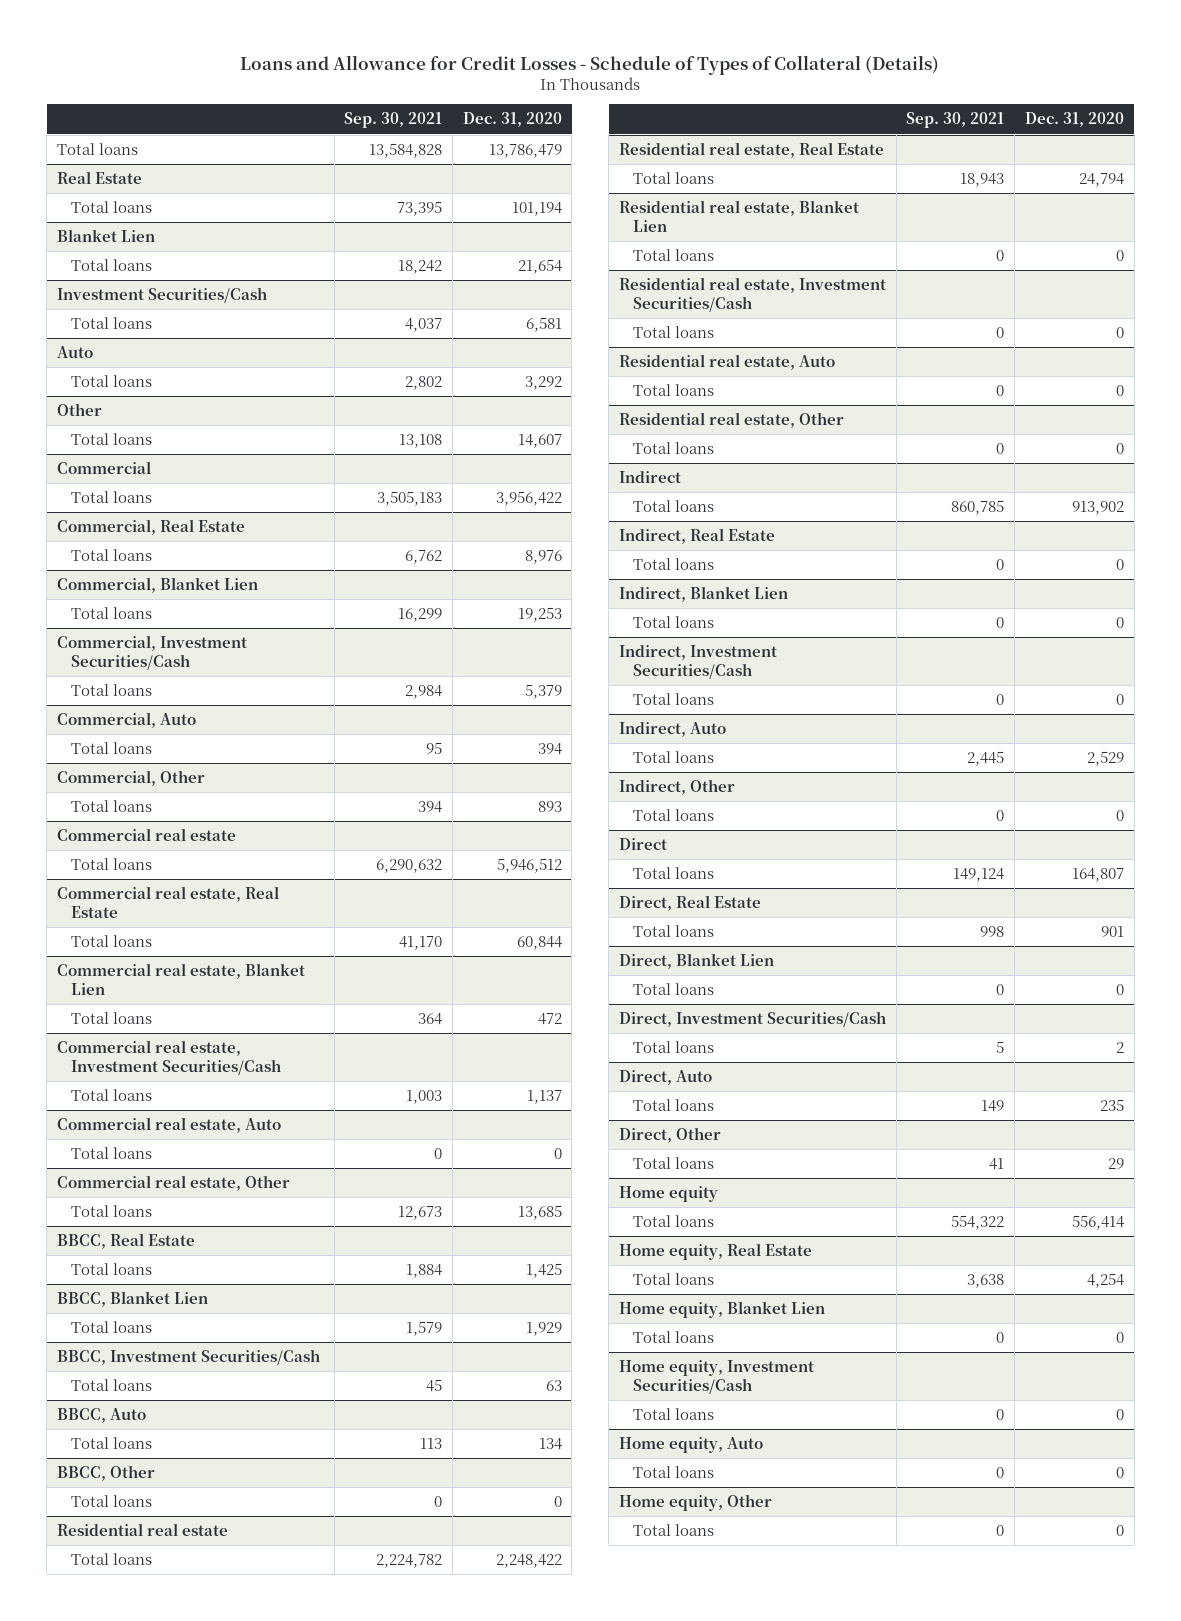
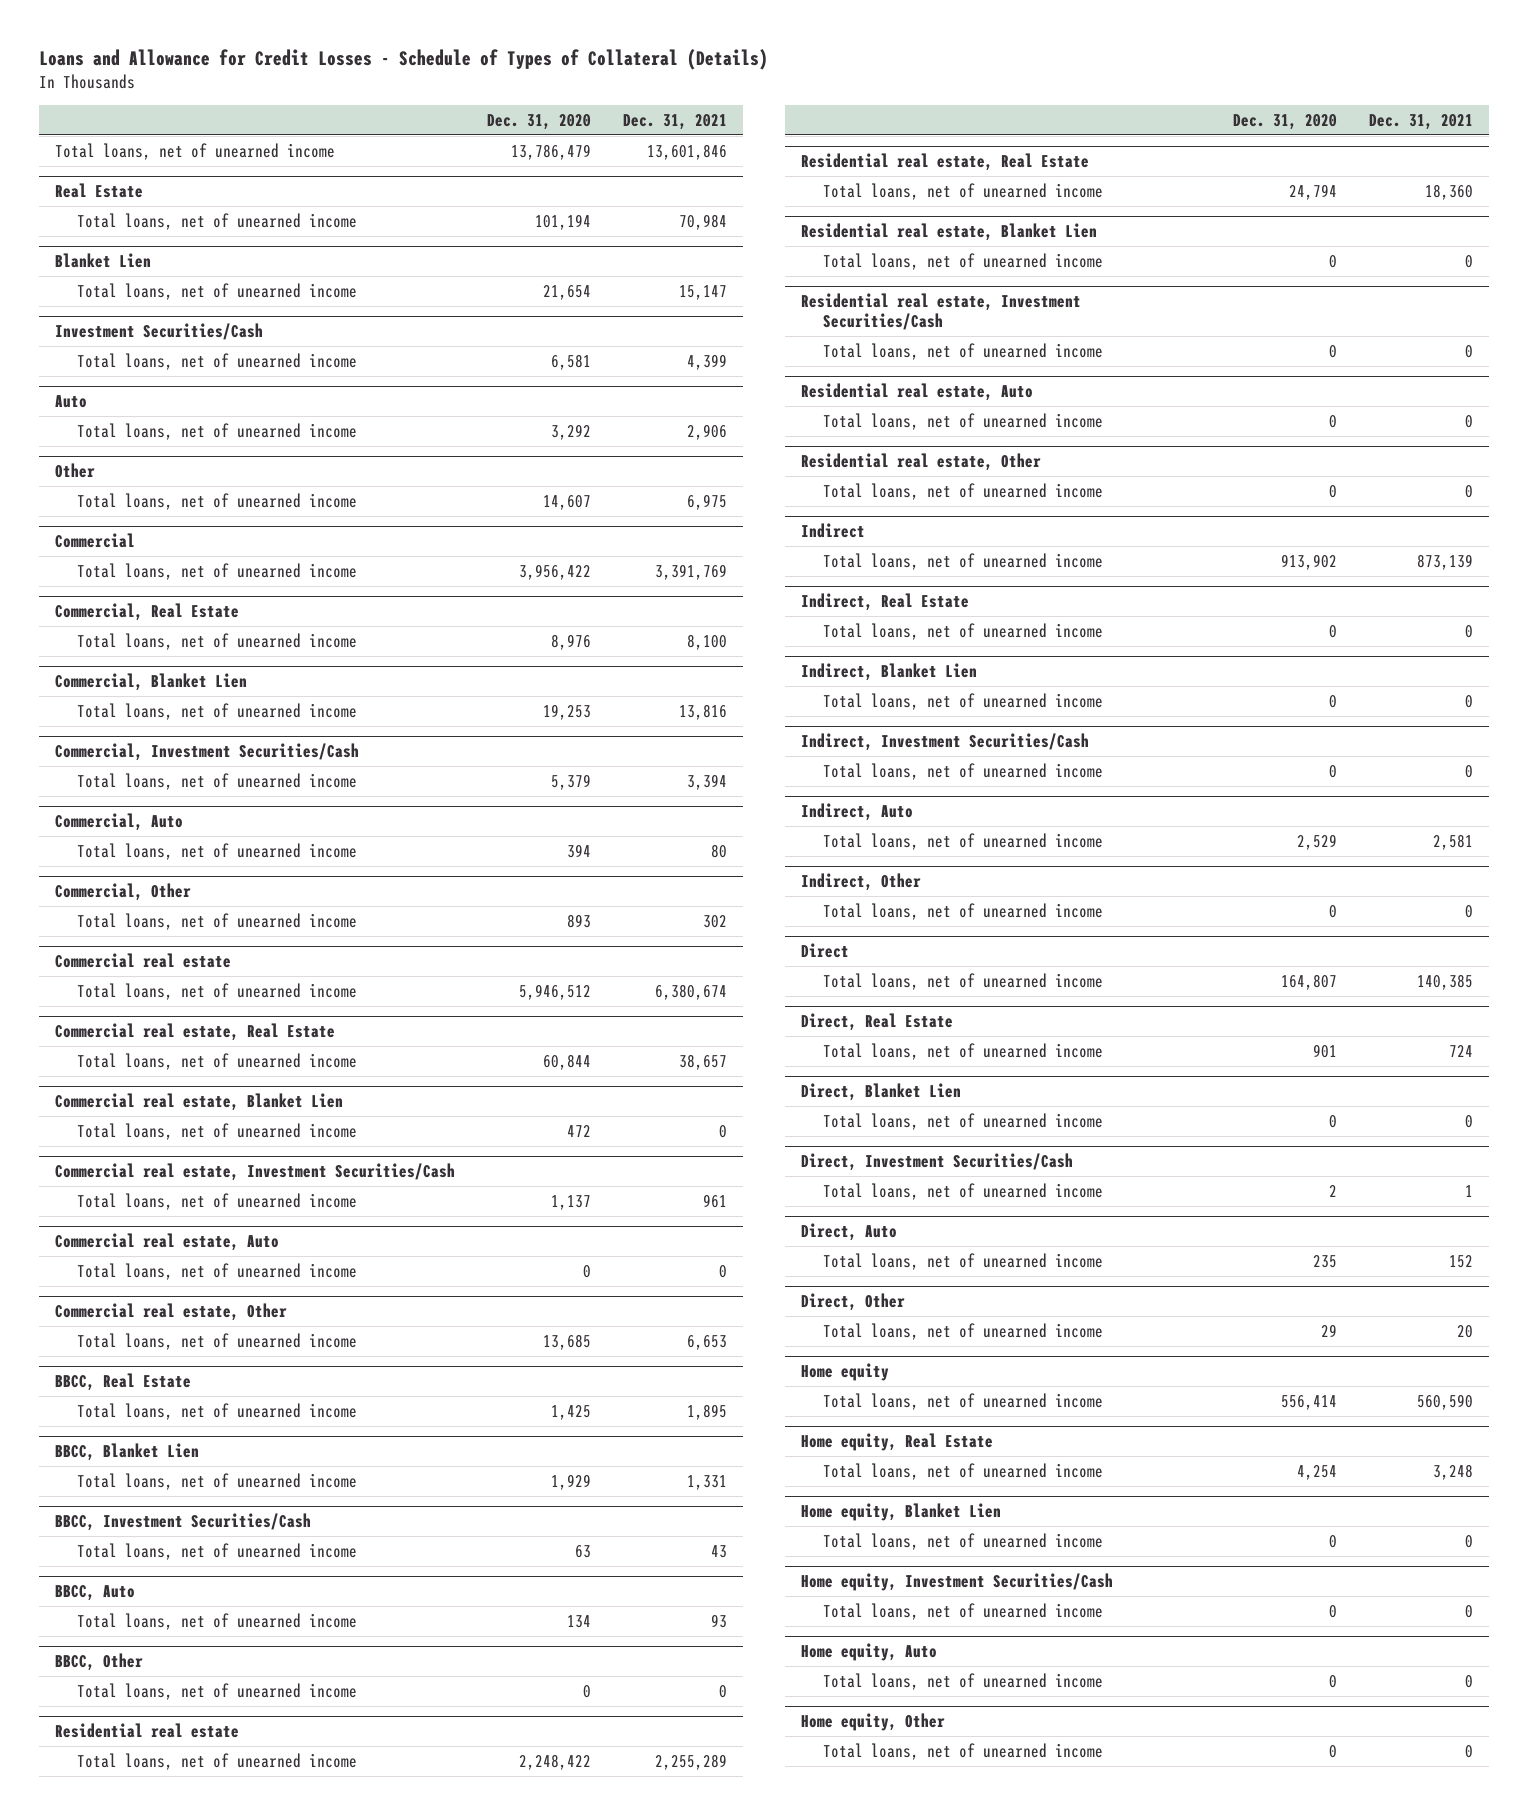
[344,112,443,129] Sep. 30, 2021 -> none
none -> [622,113,727,130] Dec. 31, 2021
[56,143,138,156] Total loans -> [54,142,335,160] Total loans, net of unearned income
[70,201,152,214] Total loans -> [76,212,357,230] Total loans, net of unearned income
[70,259,152,272] Total loans -> [76,282,357,300] Total loans, net of unearned income
[70,317,152,330] Total loans -> [76,352,357,370] Total loans, net of unearned income
[70,375,152,388] Total loans -> [76,422,357,440] Total loans, net of unearned income
[70,433,152,446] Total loans -> [76,492,357,510] Total loans, net of unearned income
[70,491,152,504] Total loans -> [76,562,357,580] Total loans, net of unearned income
[70,549,152,562] Total loans -> [76,632,357,650] Total loans, net of unearned income
[70,607,152,620] Total loans -> [76,702,357,720] Total loans, net of unearned income
[70,684,152,697] Total loans -> [76,772,357,790] Total loans, net of unearned income
[70,742,152,755] Total loans -> [76,842,357,860] Total loans, net of unearned income
[70,800,152,813] Total loans -> [76,912,357,930] Total loans, net of unearned income
[70,858,152,871] Total loans -> [76,982,357,1000] Total loans, net of unearned income
[70,935,152,948] Total loans -> [76,1052,357,1070] Total loans, net of unearned income
[70,1012,152,1025] Total loans -> [76,1122,357,1140] Total loans, net of unearned income
[70,1089,152,1102] Total loans -> [76,1192,357,1210] Total loans, net of unearned income
[70,1147,152,1160] Total loans -> [76,1262,357,1280] Total loans, net of unearned income
[70,1205,152,1218] Total loans -> [76,1332,357,1350] Total loans, net of unearned income
[70,1263,152,1276] Total loans -> [76,1402,357,1420] Total loans, net of unearned income
[70,1321,152,1334] Total loans -> [76,1472,357,1490] Total loans, net of unearned income
[70,1379,152,1392] Total loans -> [76,1542,357,1560] Total loans, net of unearned income
[70,1437,152,1450] Total loans -> [76,1612,357,1630] Total loans, net of unearned income
[70,1495,152,1508] Total loans -> [76,1682,357,1700] Total loans, net of unearned income
[70,1553,152,1566] Total loans -> [76,1752,357,1770] Total loans, net of unearned income
[632,172,714,185] Total loans -> [822,182,1103,200] Total loans, net of unearned income
[632,249,714,262] Total loans -> [822,252,1103,270] Total loans, net of unearned income
[632,326,714,339] Total loans -> [822,342,1103,360] Total loans, net of unearned income
[632,384,714,397] Total loans -> [822,412,1103,430] Total loans, net of unearned income
[632,442,714,455] Total loans -> [822,482,1103,500] Total loans, net of unearned income
[632,500,714,513] Total loans -> [822,552,1103,570] Total loans, net of unearned income
[632,558,714,571] Total loans -> [822,622,1103,640] Total loans, net of unearned income
[632,616,714,629] Total loans -> [822,692,1103,710] Total loans, net of unearned income
[632,693,714,706] Total loans -> [822,762,1103,780] Total loans, net of unearned income
[632,751,714,764] Total loans -> [822,832,1103,850] Total loans, net of unearned income
[632,809,714,822] Total loans -> [822,902,1103,920] Total loans, net of unearned income
[632,867,714,880] Total loans -> [822,972,1103,990] Total loans, net of unearned income
[632,925,714,938] Total loans -> [822,1042,1103,1060] Total loans, net of unearned income
[632,983,714,996] Total loans -> [822,1112,1103,1130] Total loans, net of unearned income
[632,1041,714,1054] Total loans -> [822,1182,1103,1200] Total loans, net of unearned income
[632,1099,714,1112] Total loans -> [822,1252,1103,1270] Total loans, net of unearned income
[632,1157,714,1170] Total loans -> [822,1322,1103,1340] Total loans, net of unearned income
[632,1215,714,1228] Total loans -> [822,1392,1103,1410] Total loans, net of unearned income
[632,1273,714,1286] Total loans -> [822,1462,1103,1480] Total loans, net of unearned income
[632,1331,714,1344] Total loans -> [822,1532,1103,1550] Total loans, net of unearned income
[632,1408,714,1421] Total loans -> [822,1602,1103,1620] Total loans, net of unearned income
[632,1466,714,1479] Total loans -> [822,1672,1103,1690] Total loans, net of unearned income
[632,1524,714,1537] Total loans -> [822,1742,1103,1760] Total loans, net of unearned income

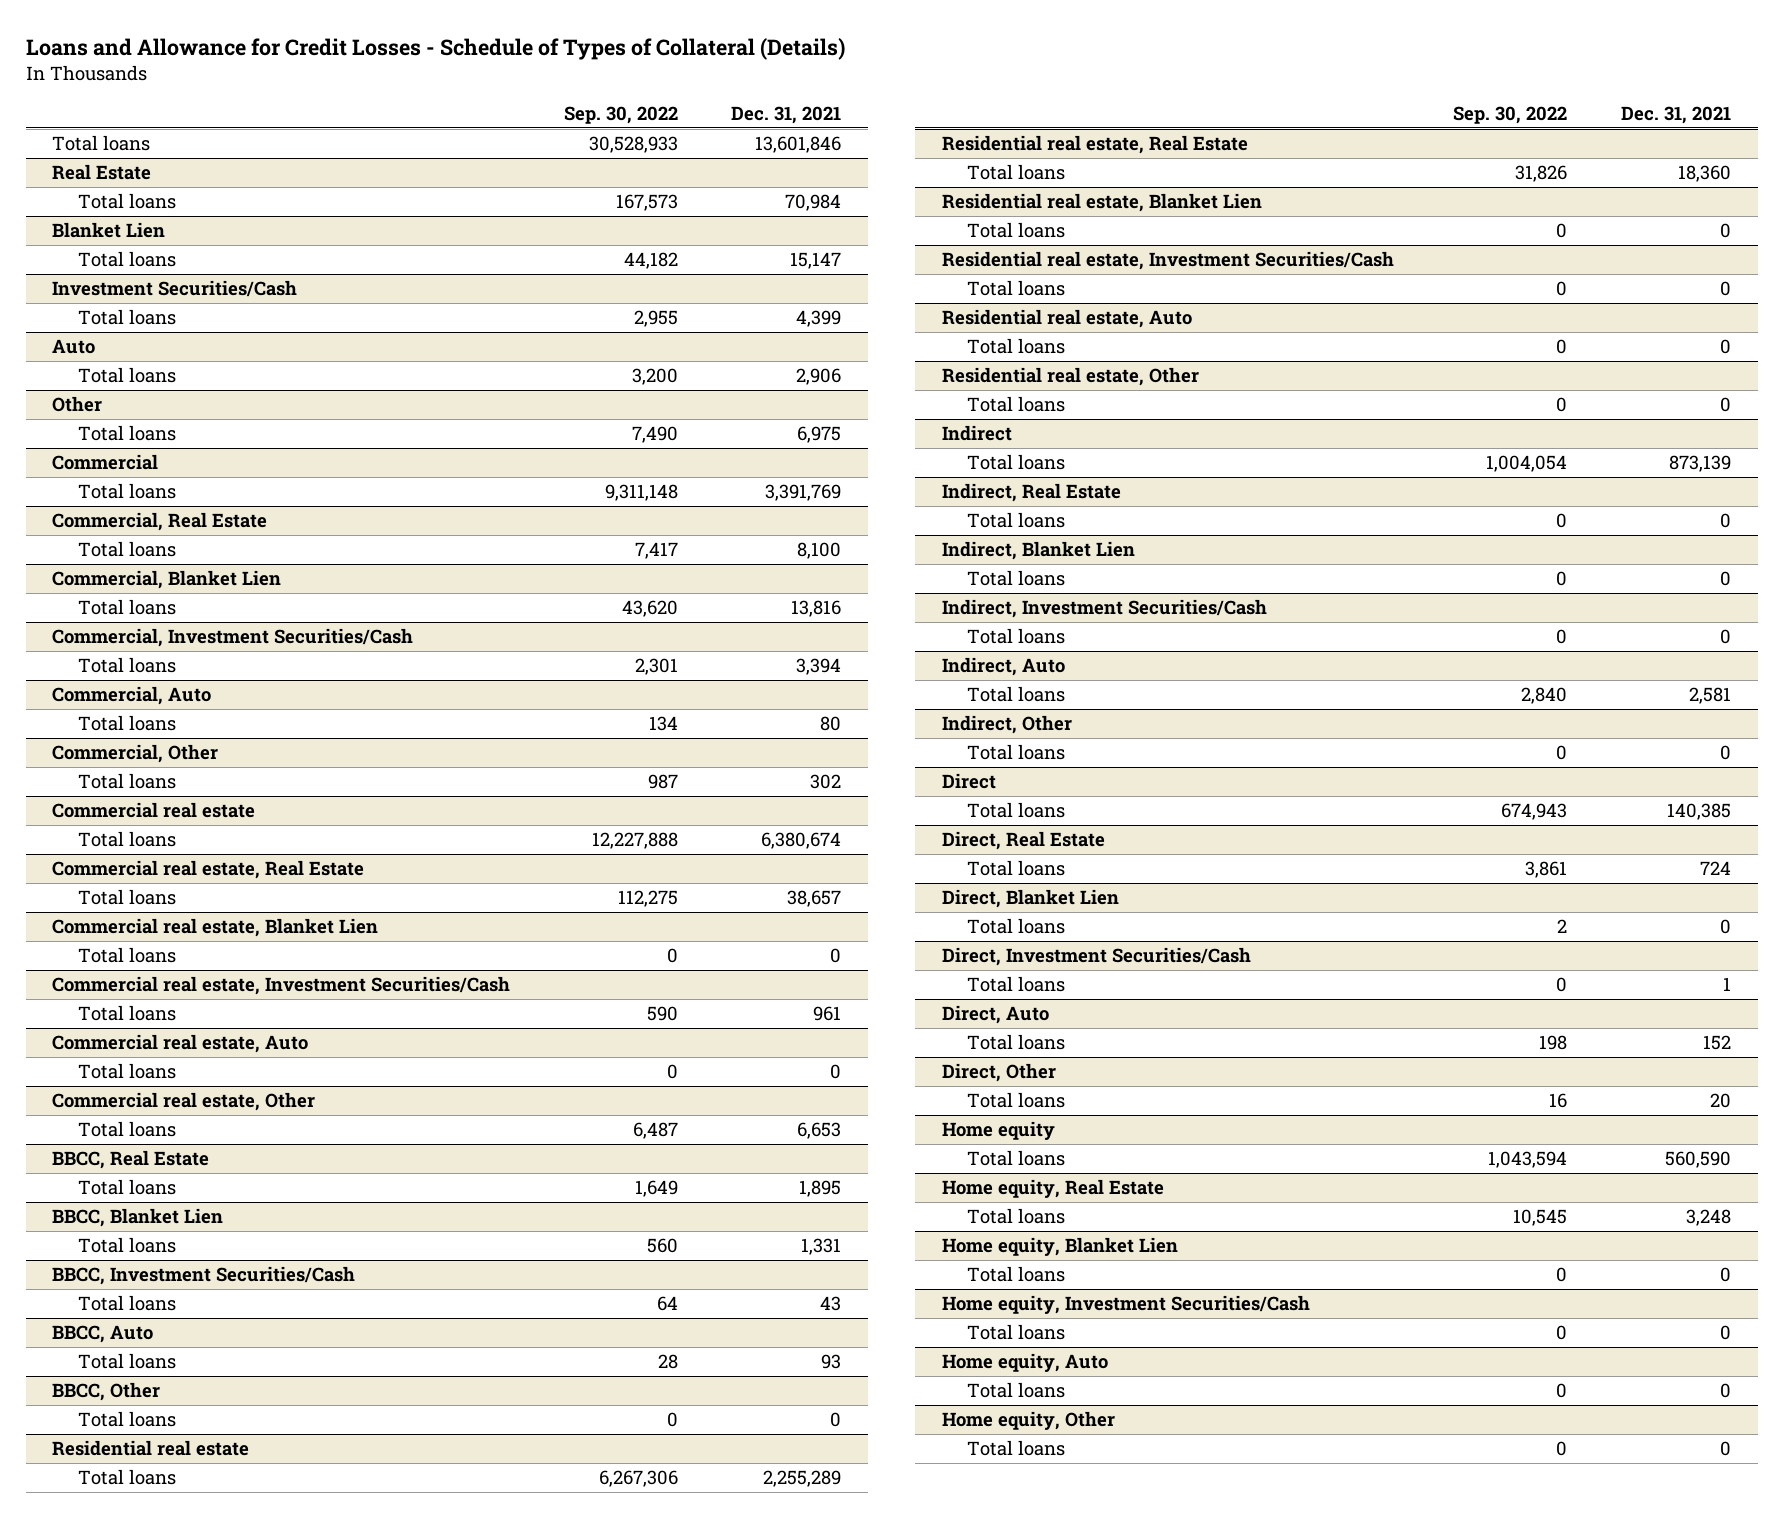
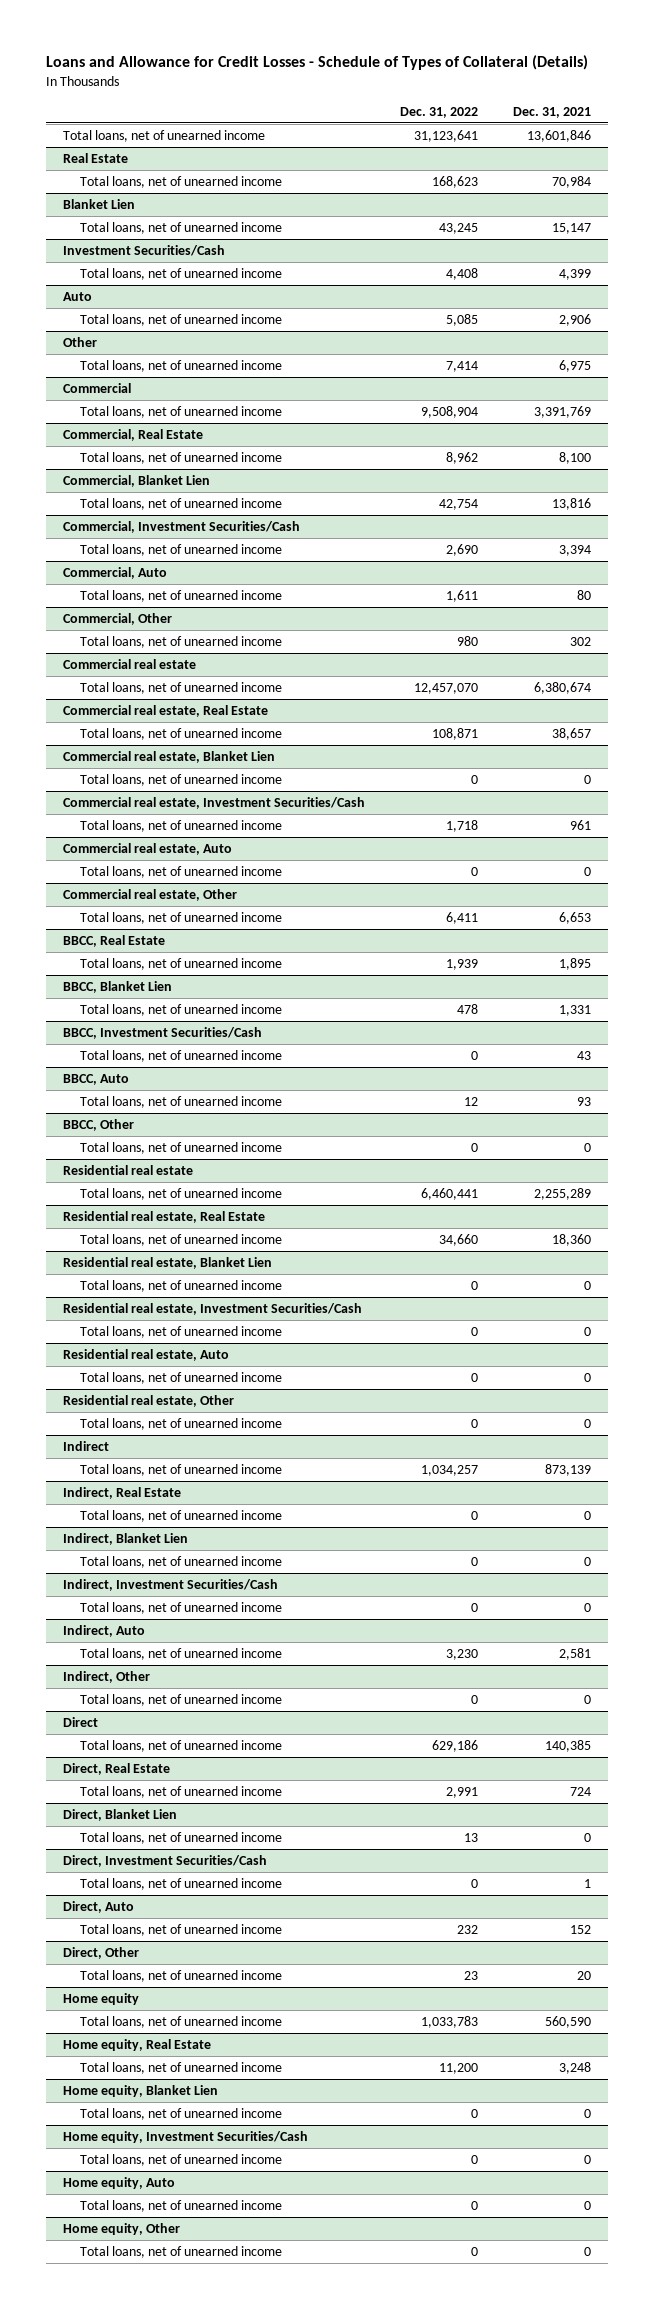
[563,105,678,124] Sep. 30, 2022 -> none
none -> [399,106,478,118] Dec. 31, 2022
[52,135,151,152] Total loans -> [63,129,266,142] Total loans, net of unearned income
[78,193,177,210] Total loans -> [79,175,282,188] Total loans, net of unearned income
[78,251,177,268] Total loans -> [79,221,282,234] Total loans, net of unearned income
[78,309,177,326] Total loans -> [79,267,282,280] Total loans, net of unearned income
[78,367,177,384] Total loans -> [79,313,282,326] Total loans, net of unearned income
[78,425,177,442] Total loans -> [79,359,282,372] Total loans, net of unearned income
[78,483,177,500] Total loans -> [79,405,282,418] Total loans, net of unearned income
[78,541,177,558] Total loans -> [79,451,282,464] Total loans, net of unearned income
[78,599,177,616] Total loans -> [79,497,282,510] Total loans, net of unearned income
[78,657,177,674] Total loans -> [79,543,282,556] Total loans, net of unearned income
[78,715,177,732] Total loans -> [79,589,282,602] Total loans, net of unearned income
[78,773,177,790] Total loans -> [79,635,282,648] Total loans, net of unearned income
[78,831,177,848] Total loans -> [79,681,282,694] Total loans, net of unearned income
[78,889,177,906] Total loans -> [79,727,282,740] Total loans, net of unearned income
[78,947,177,964] Total loans -> [79,773,282,786] Total loans, net of unearned income
[78,1005,177,1022] Total loans -> [79,819,282,832] Total loans, net of unearned income
[78,1063,177,1080] Total loans -> [79,865,282,878] Total loans, net of unearned income
[78,1121,177,1138] Total loans -> [79,911,282,924] Total loans, net of unearned income
[78,1179,177,1196] Total loans -> [79,957,282,970] Total loans, net of unearned income
[78,1237,177,1254] Total loans -> [79,1003,282,1016] Total loans, net of unearned income
[78,1295,177,1312] Total loans -> [79,1049,282,1062] Total loans, net of unearned income
[78,1353,177,1370] Total loans -> [79,1095,282,1108] Total loans, net of unearned income
[78,1411,177,1428] Total loans -> [79,1141,282,1154] Total loans, net of unearned income
[78,1469,177,1486] Total loans -> [79,1187,282,1200] Total loans, net of unearned income
[967,164,1066,181] Total loans -> [79,1233,282,1246] Total loans, net of unearned income
[967,222,1066,239] Total loans -> [79,1279,282,1292] Total loans, net of unearned income
[967,280,1066,297] Total loans -> [79,1325,282,1338] Total loans, net of unearned income
[967,338,1066,355] Total loans -> [79,1371,282,1384] Total loans, net of unearned income
[967,396,1066,413] Total loans -> [79,1417,282,1430] Total loans, net of unearned income
[967,454,1066,471] Total loans -> [79,1463,282,1476] Total loans, net of unearned income
[967,512,1066,529] Total loans -> [79,1509,282,1522] Total loans, net of unearned income
[967,570,1066,587] Total loans -> [79,1555,282,1568] Total loans, net of unearned income
[967,628,1066,645] Total loans -> [79,1601,282,1614] Total loans, net of unearned income
[967,686,1066,703] Total loans -> [79,1647,282,1660] Total loans, net of unearned income
[967,744,1066,761] Total loans -> [79,1693,282,1706] Total loans, net of unearned income
[967,802,1066,819] Total loans -> [79,1739,282,1752] Total loans, net of unearned income
[967,860,1066,877] Total loans -> [79,1785,282,1798] Total loans, net of unearned income
[967,918,1066,935] Total loans -> [79,1831,282,1844] Total loans, net of unearned income
[967,976,1066,993] Total loans -> [79,1877,282,1890] Total loans, net of unearned income
[967,1034,1066,1051] Total loans -> [79,1923,282,1936] Total loans, net of unearned income
[967,1092,1066,1109] Total loans -> [79,1969,282,1982] Total loans, net of unearned income
[967,1150,1066,1167] Total loans -> [79,2015,282,2028] Total loans, net of unearned income
[967,1208,1066,1225] Total loans -> [79,2061,282,2074] Total loans, net of unearned income
[967,1266,1066,1283] Total loans -> [79,2107,282,2120] Total loans, net of unearned income
[967,1324,1066,1341] Total loans -> [79,2153,282,2166] Total loans, net of unearned income
[967,1382,1066,1399] Total loans -> [79,2199,282,2212] Total loans, net of unearned income
[967,1440,1066,1457] Total loans -> [79,2245,282,2258] Total loans, net of unearned income

